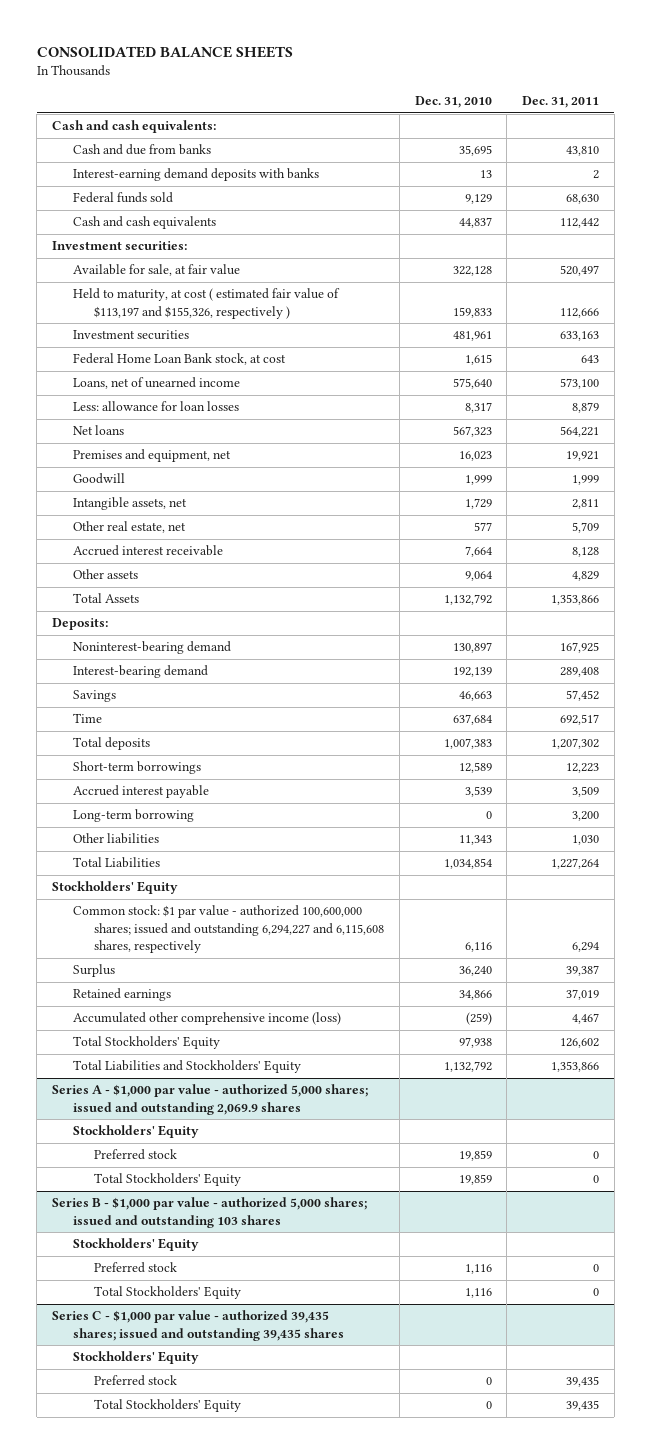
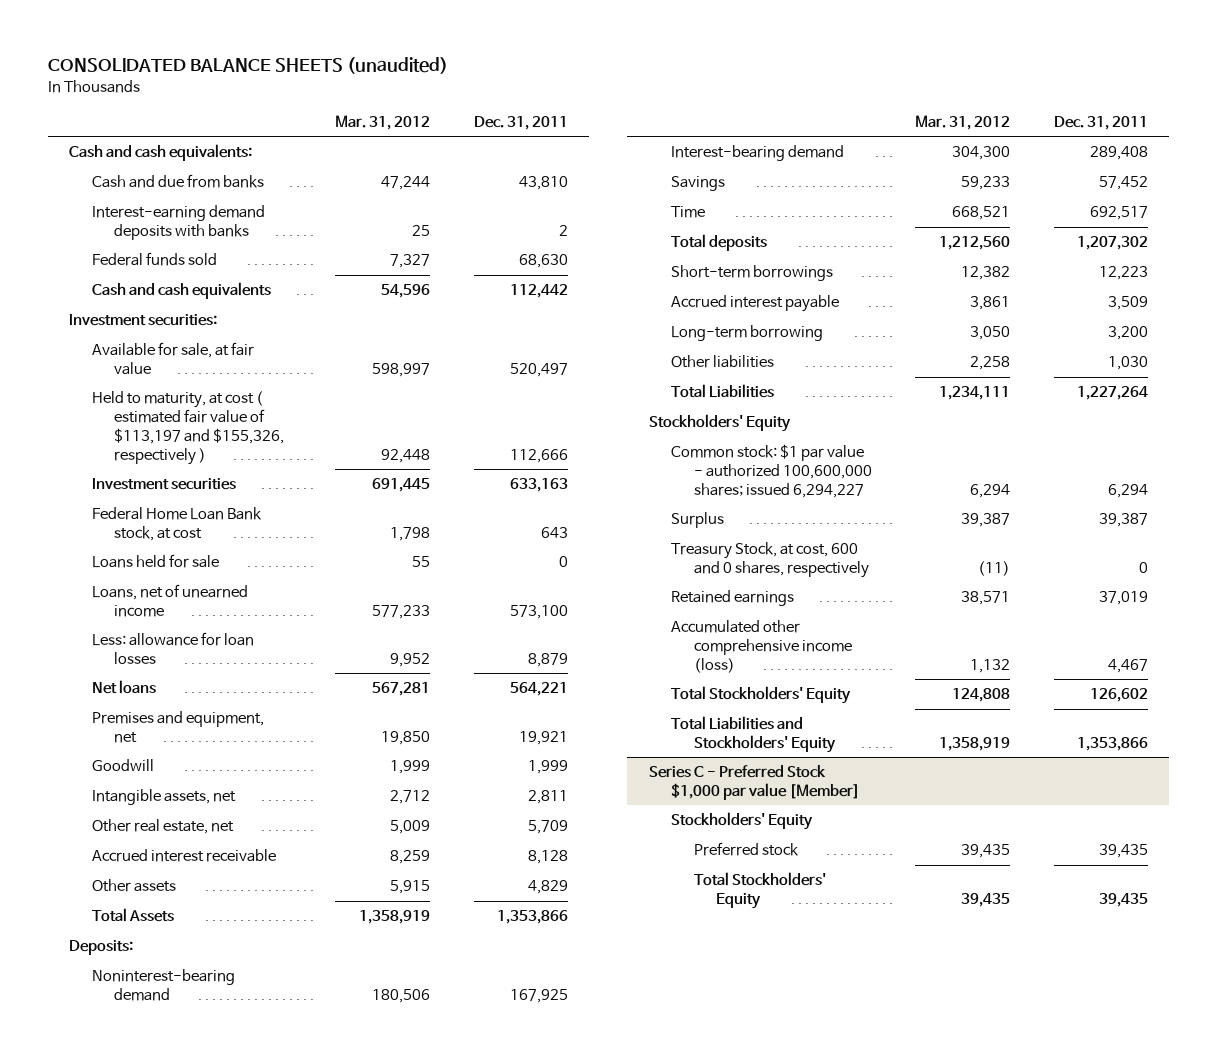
[36,46,293,59] CONSOLIDATED BALANCE SHEETS -> [47,57,448,75] CONSOLIDATED BALANCE SHEETS (unaudited)
[414,96,492,109] Dec. 31, 2010 -> none
none -> [335,114,431,130] Mar. 31, 2012
none -> [91,554,219,569] Loans held for sale
[72,905,385,954] Common stock: $1 par value - authorized 100,600,000 shares; issued and outstanding 6,294,227 and 6,115,608 shares, respectively -> [671,444,872,499] Common stock: $1 par value - authorized 100,600,000 shares; issued 6,294,227
none -> [671,542,869,579] Treasury Stock, at cost, 600 and 0 shares, respectively
[51,1084,368,1115] Series A - $1,000 par value - authorized 5,000 shares; issued and outstanding 2,069.9 shares -> none
[72,1125,199,1139] Stockholders' Equity -> none
[94,1149,178,1161] Preferred stock -> none
[94,1173,242,1187] Total Stockholders' Equity -> none
[51,1197,367,1228] Series B - $1,000 par value - authorized 5,000 shares; issued and outstanding 103 shares -> none
[72,1238,199,1252] Stockholders' Equity -> none
[94,1262,178,1274] Preferred stock -> none
[94,1286,242,1300] Total Stockholders' Equity -> none
[51,1310,344,1341] Series C - $1,000 par value - authorized 39,435 shares; issued and outstanding 39,435 shares -> none
none -> [649,765,861,801] Series C - Preferred Stock $1,000 par value [Member]

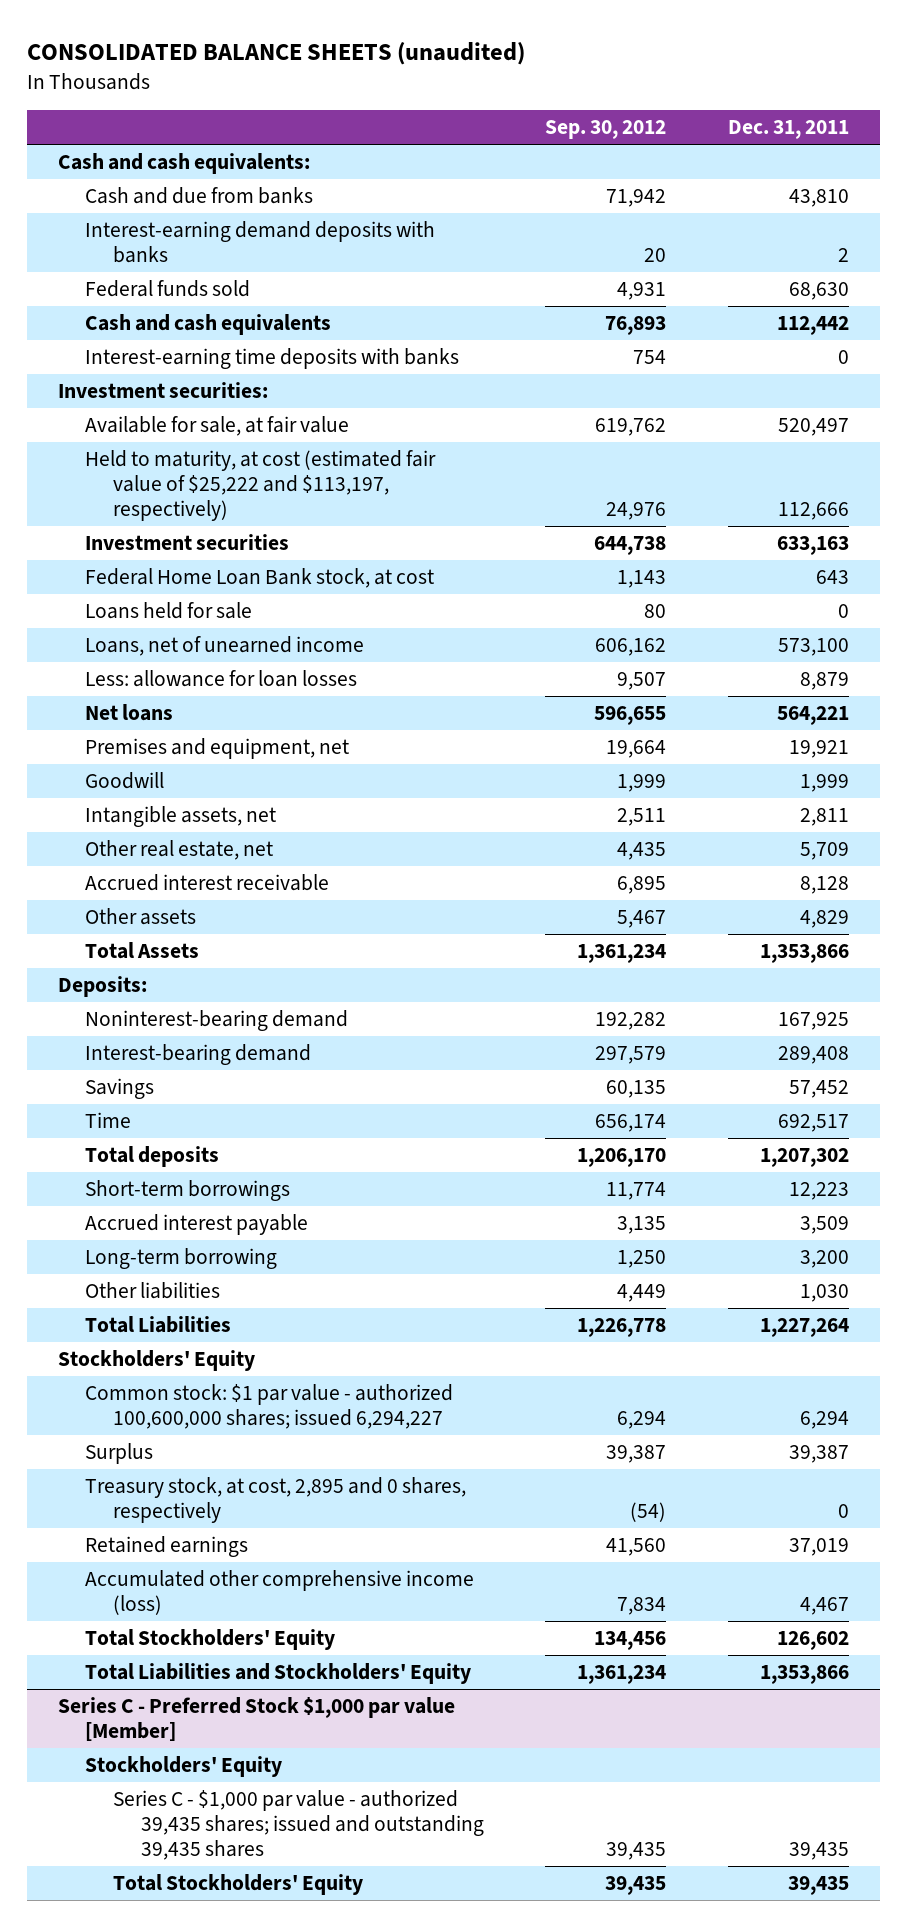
[335,114,431,130] Mar. 31, 2012 -> none
none -> [545,120,667,140] Sep. 30, 2012
none -> [85,348,460,370] Interest-earning time deposits with banks
[91,391,284,465] Held to maturity, at cost ( estimated fair value of $113,197 and $155,326, respectively ) -> [85,450,437,521] Held to maturity, at cost (estimated fair value of $25,222 and $113,197, respectively)
[671,542,869,579] Treasury Stock, at cost, 600 and 0 shares, respectively -> [85,1477,467,1523] Treasury stock, at cost, 2,895 and 0 shares, respectively
[693,842,799,857] Preferred stock -> [113,1790,484,1860] Series C - $1,000 par value - authorized 39,435 shares; issued and outstanding 39,435 shares

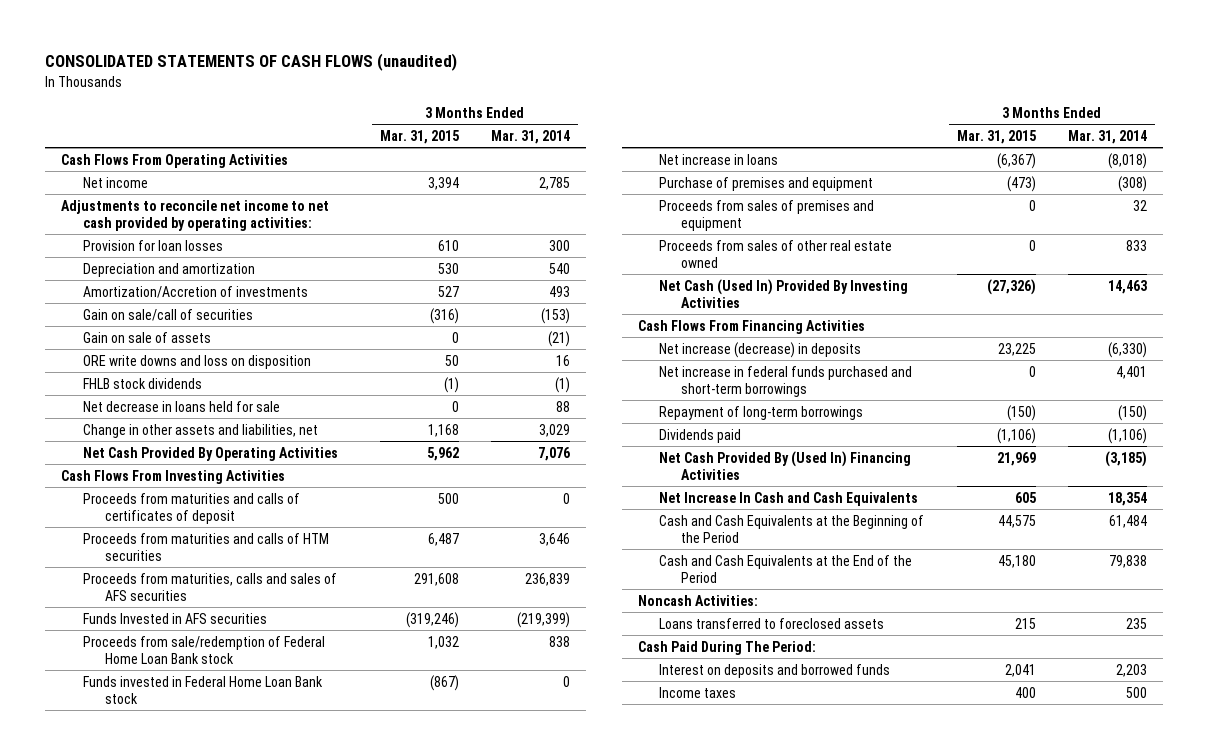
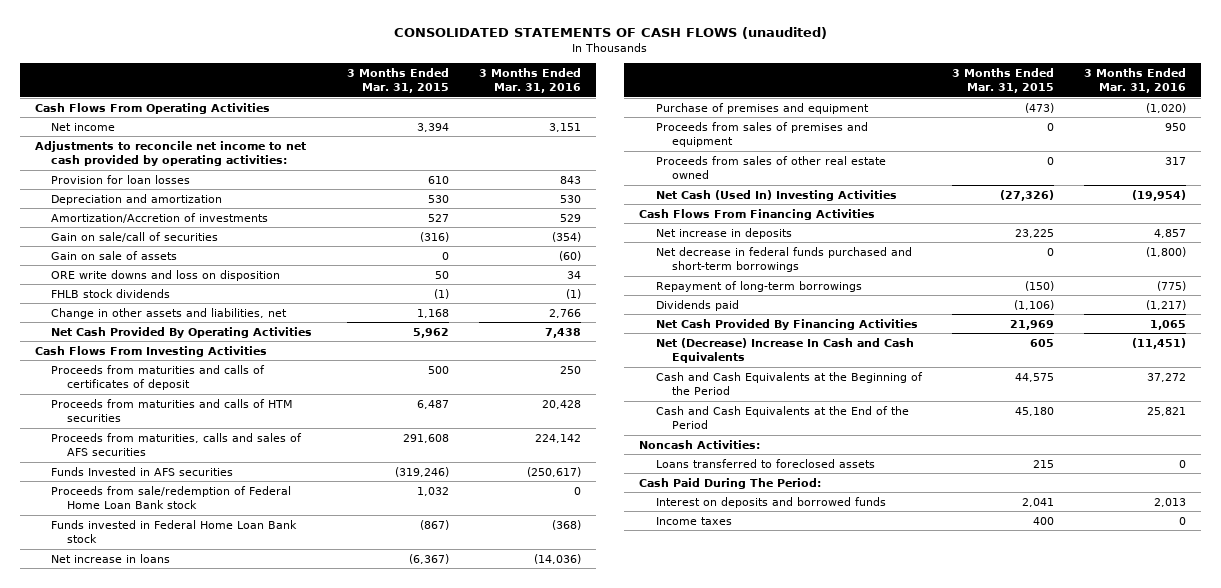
[491,129,571,144] Mar. 31, 2014 -> none
none -> [479,68,582,94] 3 Months Ended Mar. 31, 2016
[83,400,281,412] Net decrease in loans held for sale -> none
[659,278,909,308] Net Cash (Used In) Provided By Investing Activities -> [655,189,897,201] Net Cash (Used In) Investing Activities
[659,341,862,358] Net increase (decrease) in deposits -> [655,227,792,239] Net increase in deposits
[659,365,913,397] Net increase in federal funds purchased and short-term borrowings -> [655,246,912,273] Net decrease in federal funds purchased and short-term borrowings
[659,450,912,480] Net Cash Provided By (Used In) Financing Activities -> [655,318,918,330] Net Cash Provided By Financing Activities
[659,491,919,506] Net Increase In Cash and Cash Equivalents -> [655,337,914,364] Net (Decrease) Increase In Cash and Cash Equivalents

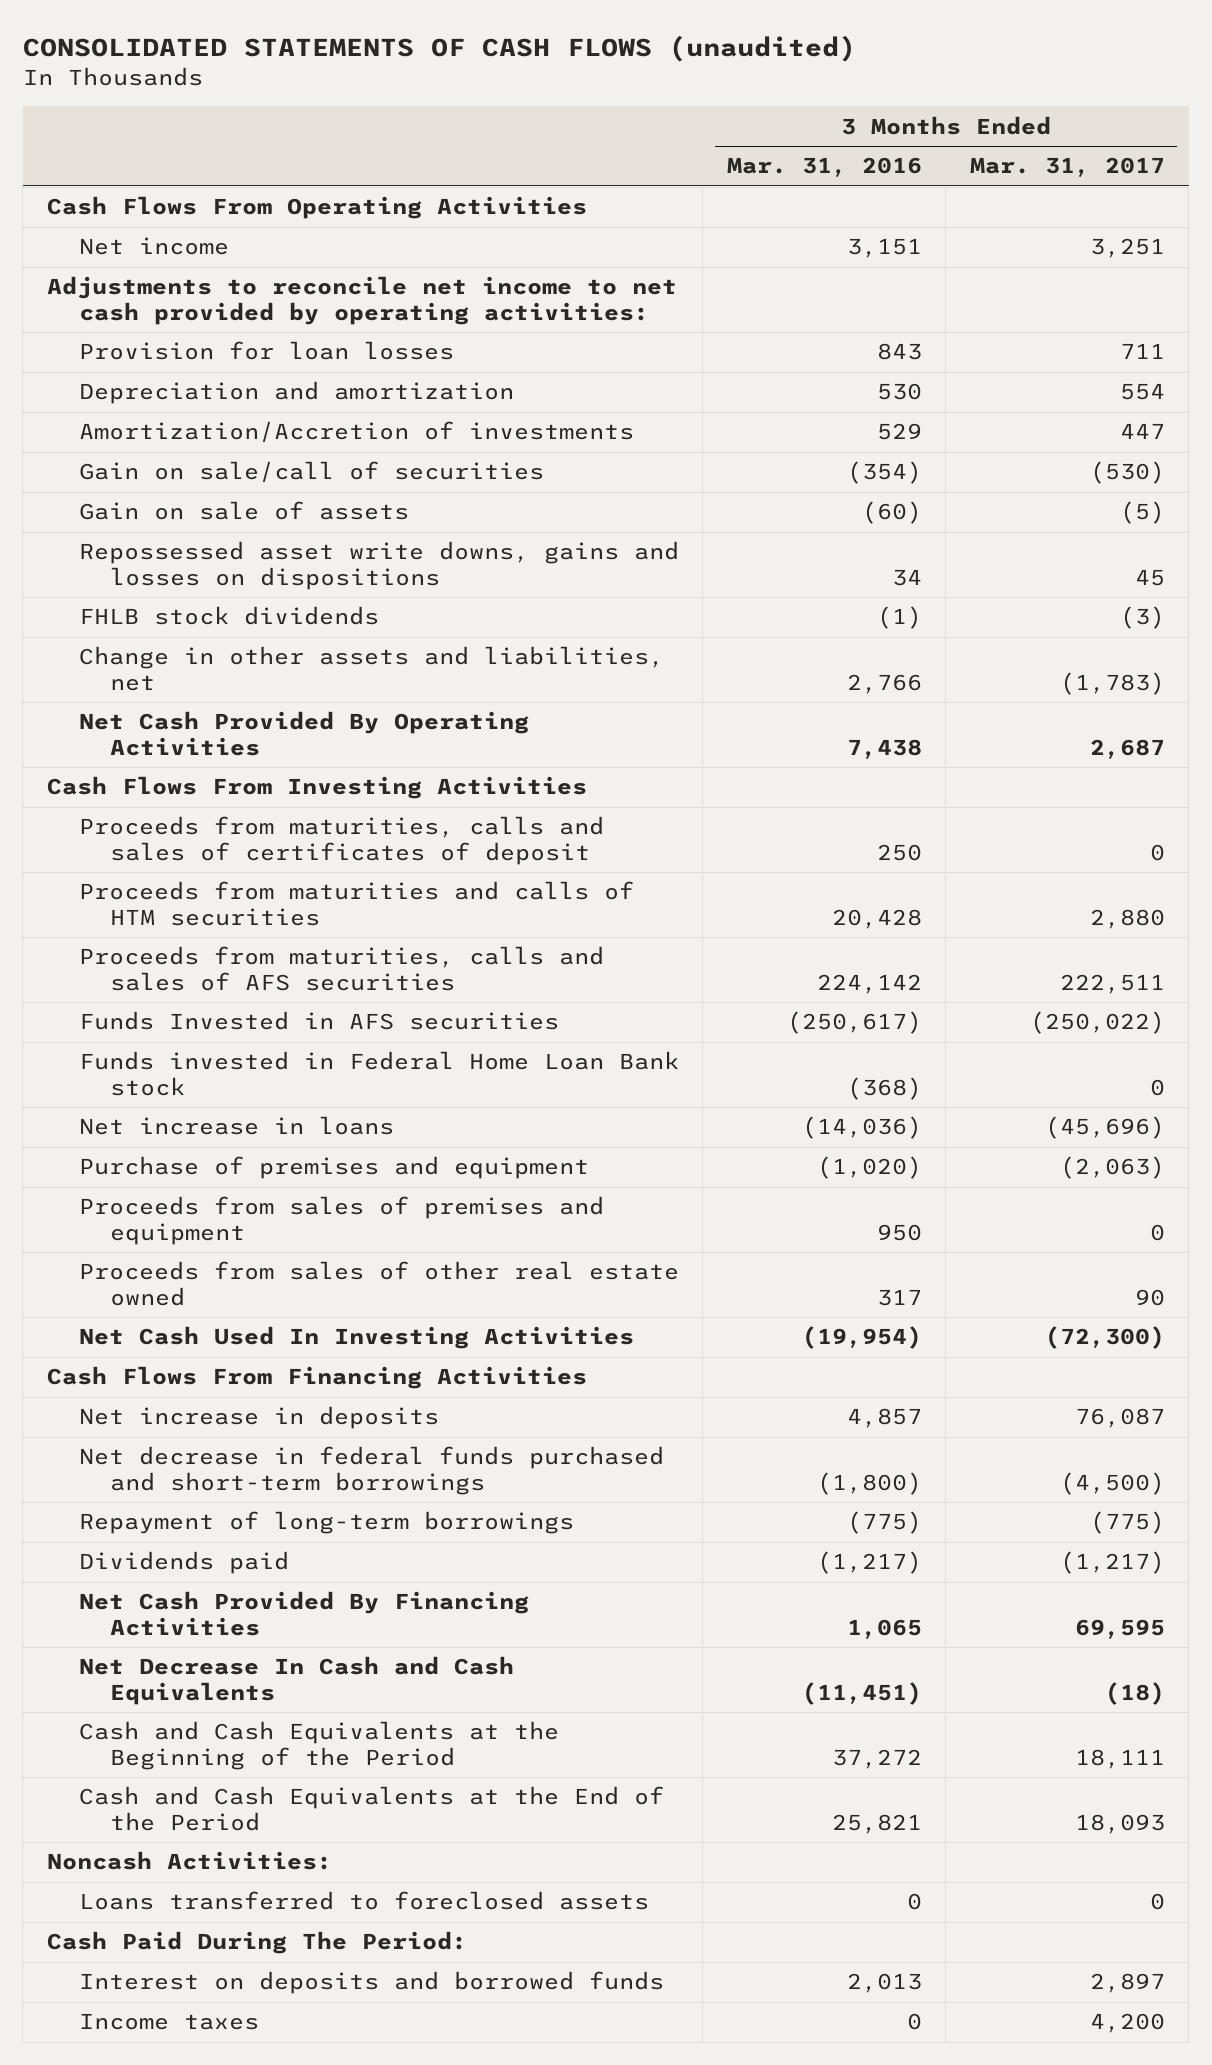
[347,68,450,94] 3 Months Ended Mar. 31, 2015 -> none
none -> [969,157,1165,178] Mar. 31, 2017
[50,269,280,281] ORE write downs and loss on disposition -> [78,541,679,590] Repossessed asset write downs, gains and losses on dispositions
[50,364,265,391] Proceeds from maturities and calls of certificates of deposit -> [78,816,604,865] Proceeds from maturities, calls and sales of certificates of deposit
[50,485,291,510] Proceeds from sale/redemption of Federal Home Loan Bank stock -> none
[655,189,897,201] Net Cash (Used In) Investing Activities -> [78,1326,634,1350] Net Cash Used In Investing Activities
[655,337,914,364] Net (Decrease) Increase In Cash and Cash Equivalents -> [78,1656,514,1705] Net Decrease In Cash and Cash Equivalents

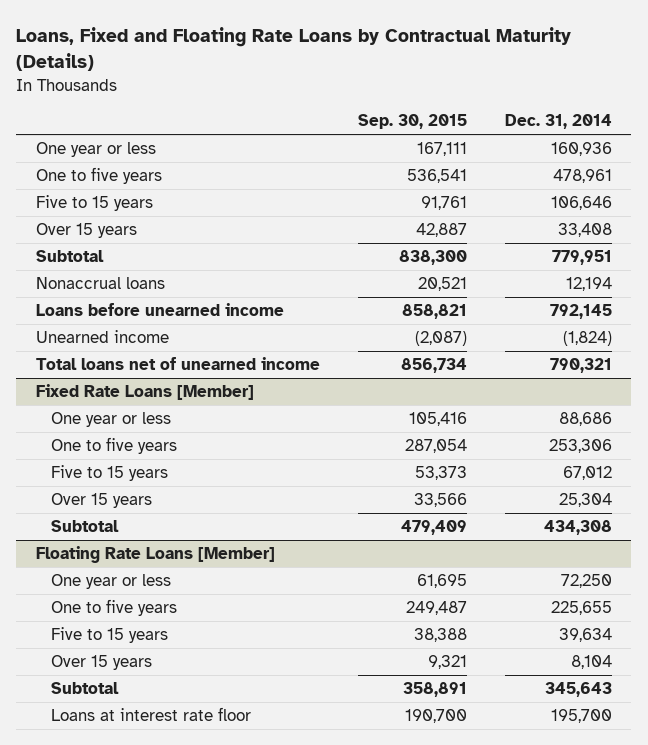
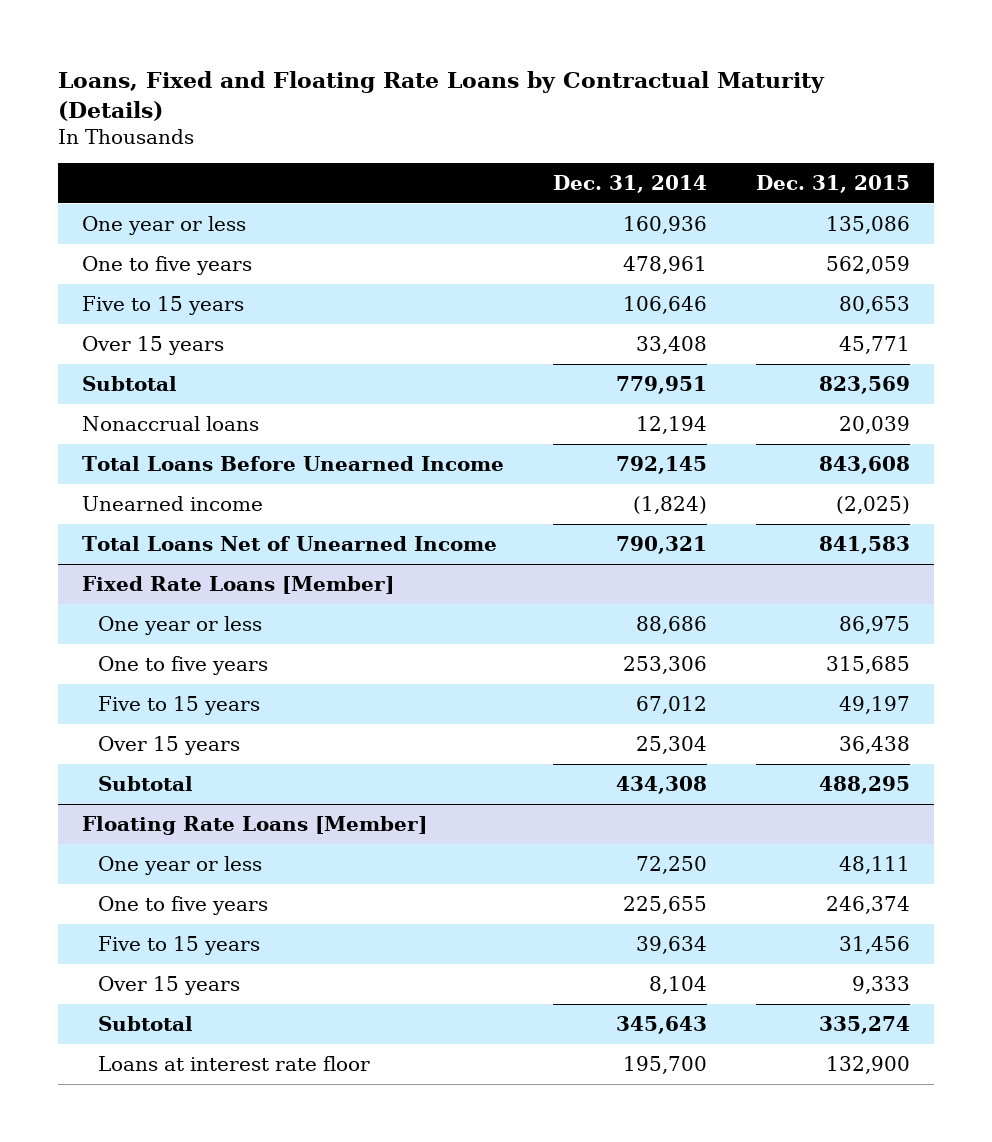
[357,114,467,130] Sep. 30, 2015 -> none
none -> [755,174,910,193] Dec. 31, 2015
[35,303,284,317] Loans before unearned income -> [82,455,505,471] Total Loans Before Unearned Income
[35,357,320,371] Total loans net of unearned income -> [82,535,498,551] Total Loans Net of Unearned Income

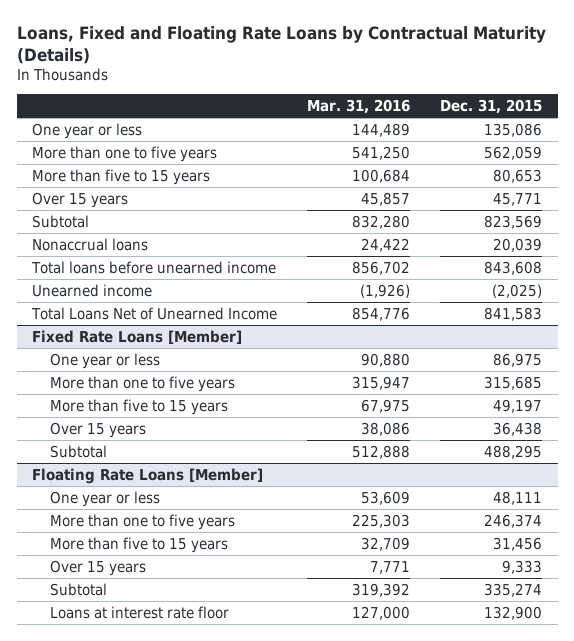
[553,174,708,193] Dec. 31, 2014 -> none
none -> [307,99,411,115] Mar. 31, 2016
[82,255,253,275] One to five years -> [31,145,217,162] More than one to five years
[82,295,245,315] Five to 15 years -> [31,168,210,185] More than five to 15 years
[82,455,505,471] Total Loans Before Unearned Income -> [30,260,276,274] Total loans before unearned income
[97,655,268,675] One to five years -> [49,375,235,392] More than one to five years
[97,695,260,715] Five to 15 years -> [49,398,228,415] More than five to 15 years
[97,895,268,915] One to five years -> [49,513,235,530] More than one to five years
[97,935,260,955] Five to 15 years -> [49,536,228,553] More than five to 15 years

